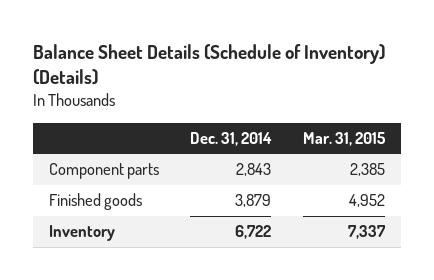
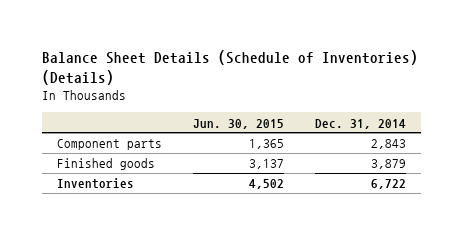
[33,43,386,86] Balance Sheet Details (Schedule of Inventory) (Details) -> [41,49,418,86] Balance Sheet Details (Schedule of Inventories) (Details)
[302,131,386,146] Mar. 31, 2015 -> none
none -> [193,118,285,129] Jun. 30, 2015
[48,225,115,242] Inventory -> [57,178,135,190] Inventories

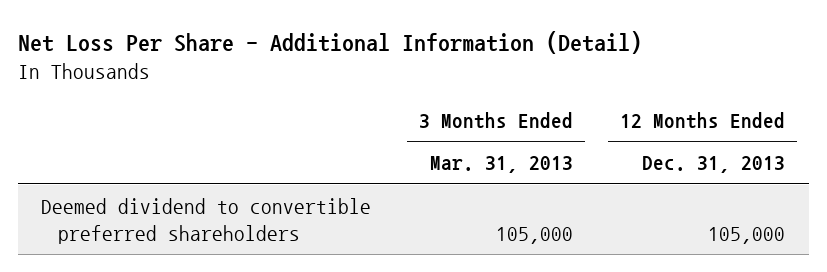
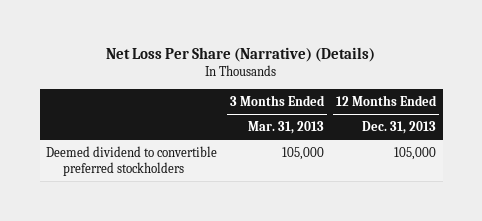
[17,30,642,54] Net Loss Per Share - Additional Information (Detail) -> [106,47,376,63] Net Loss Per Share (Narrative) (Details)
[41,197,372,244] Deemed dividend to convertible preferred shareholders -> [46,145,218,176] Deemed dividend to convertible preferred stockholders

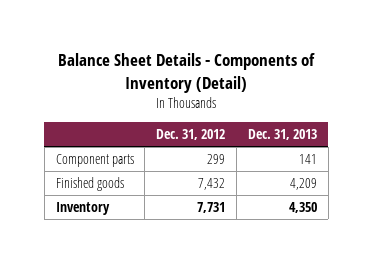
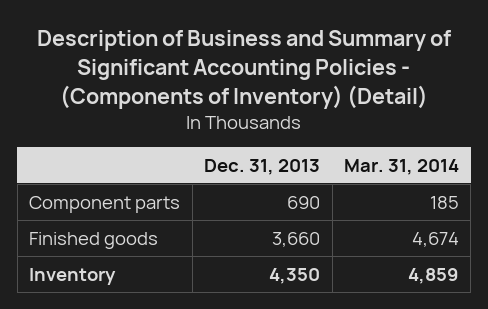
[58,53,316,93] Balance Sheet Details - Components of Inventory (Detail) -> [37,30,452,109] Description of Business and Summary of Significant Accounting Policies - (Components of Inventory) (Detail)
[156,129,226,141] Dec. 31, 2012 -> none
none -> [343,158,459,175] Mar. 31, 2014
[298,154,317,165] 141 -> [287,195,321,209] 690
[289,178,317,191] 4,209 -> [272,231,321,247] 3,660

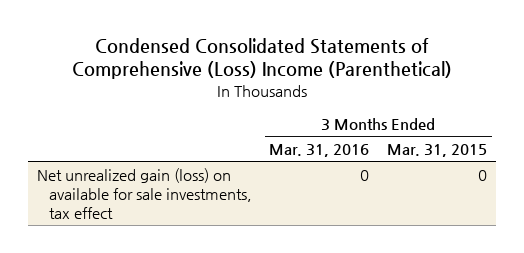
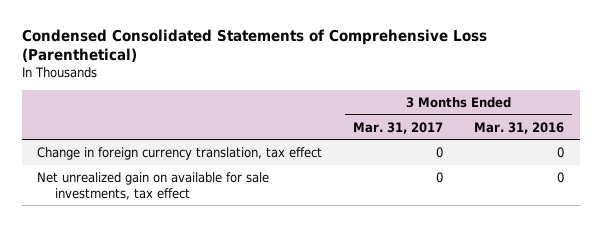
[72,37,453,80] Condensed Consolidated Statements of Comprehensive (Loss) Income (Parenthetical) -> [21,28,487,63] Condensed Consolidated Statements of Comprehensive Loss (Parenthetical)
[387,143,488,157] Mar. 31, 2015 -> none
none -> [353,121,444,134] Mar. 31, 2017
none -> [37,146,323,160] Change in foreign currency translation, tax effect
[36,167,252,219] Net unrealized gain (loss) on available for sale investments, tax effect -> [37,171,270,200] Net unrealized gain on available for sale investments, tax effect

